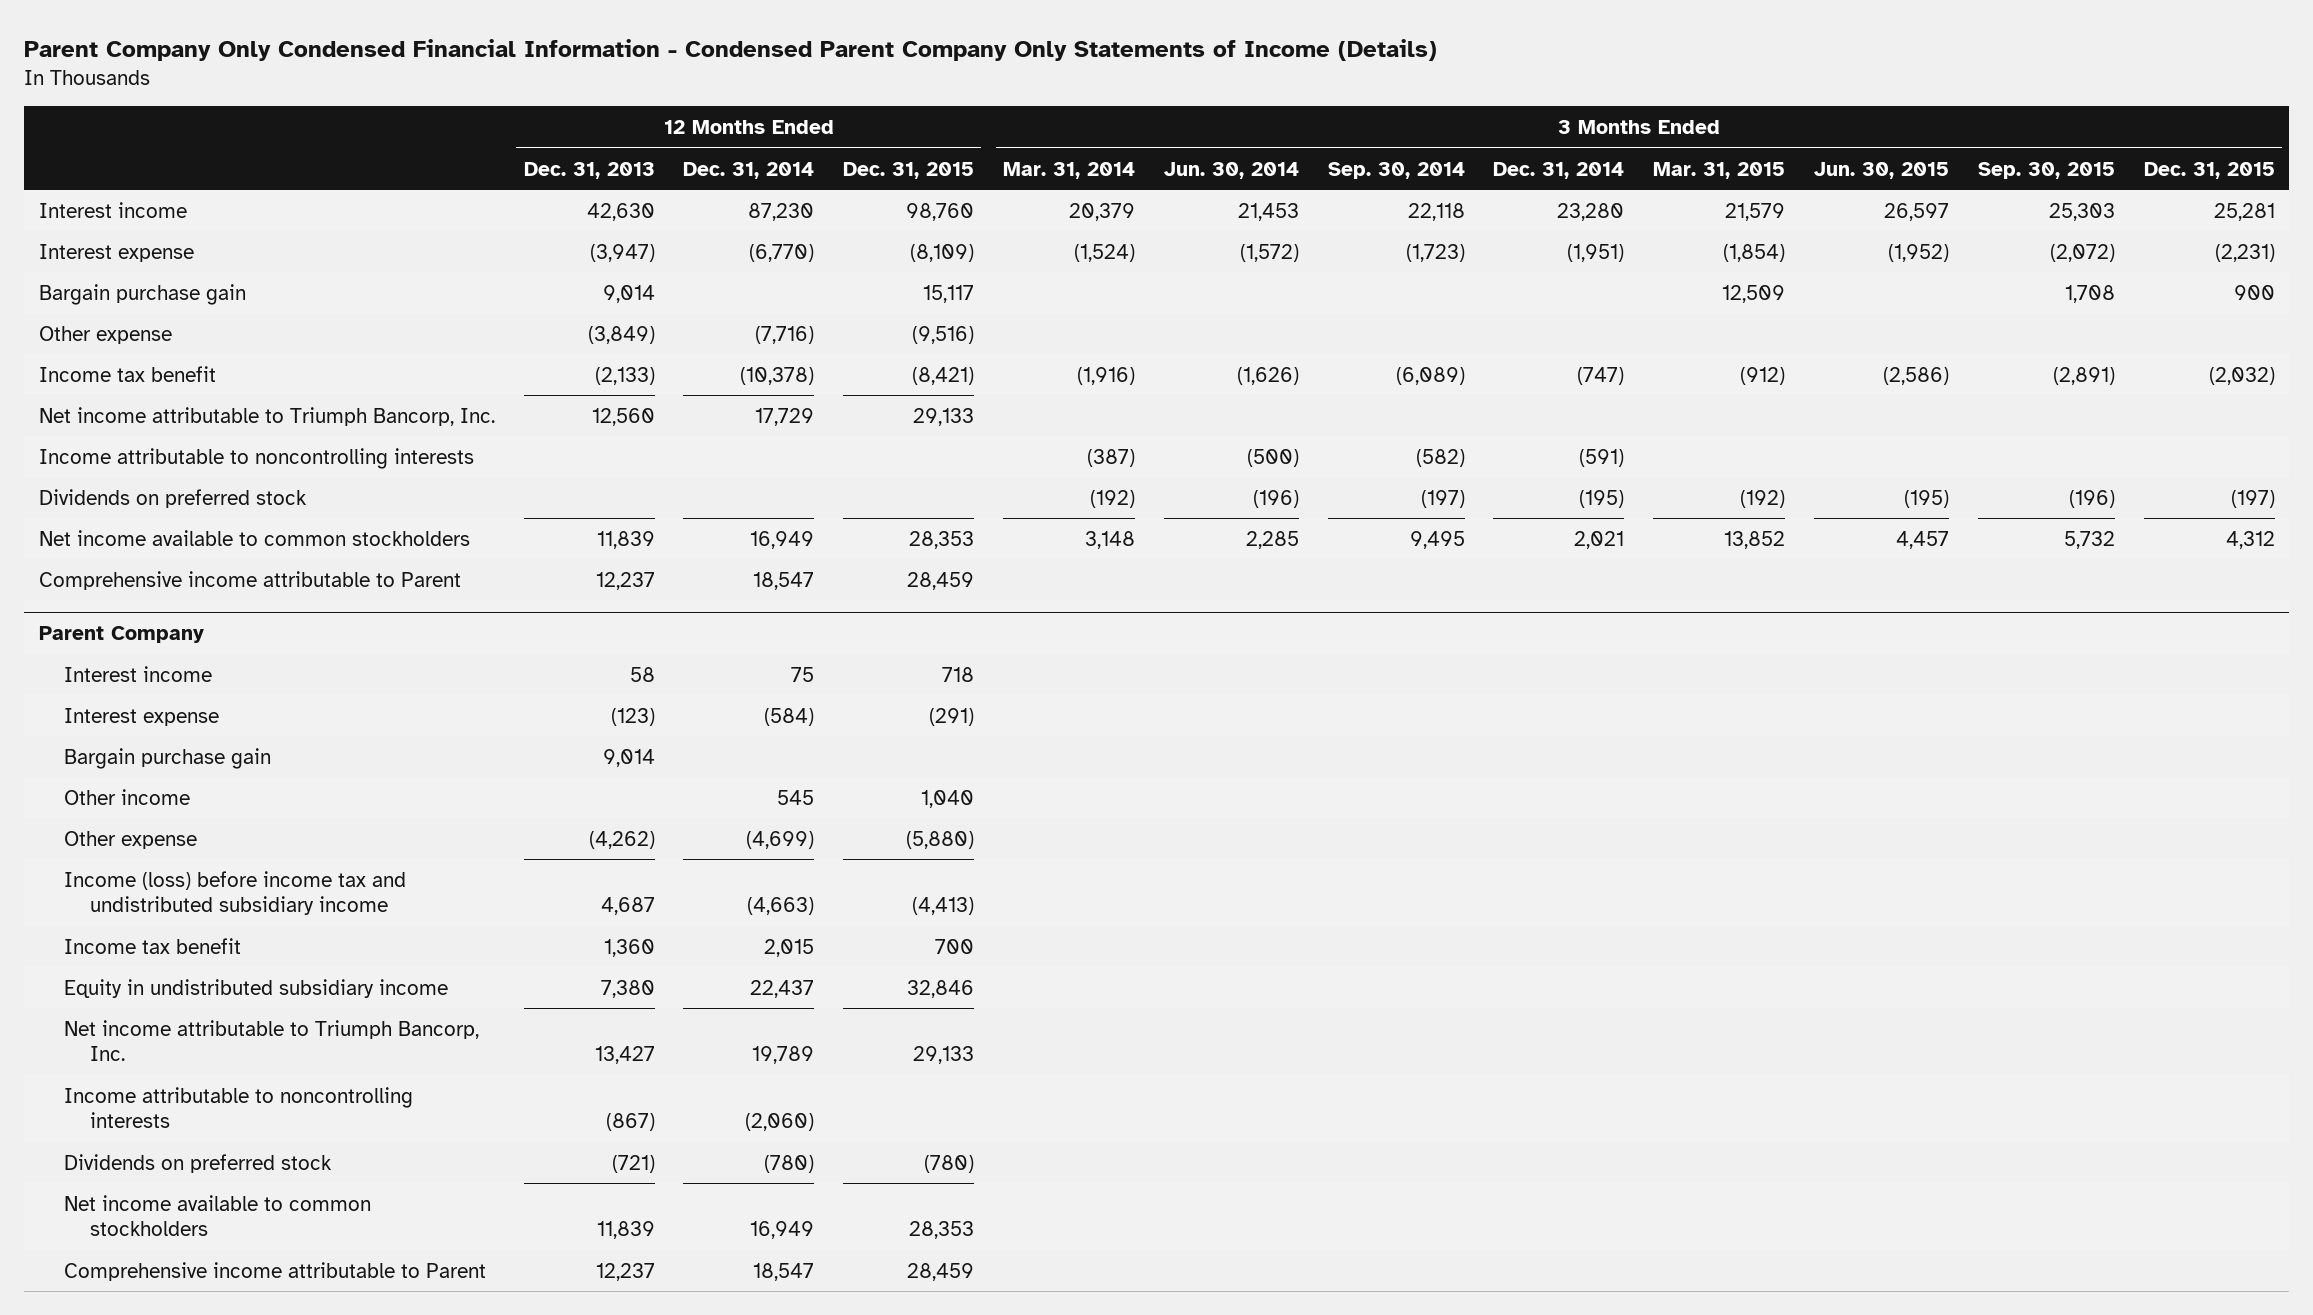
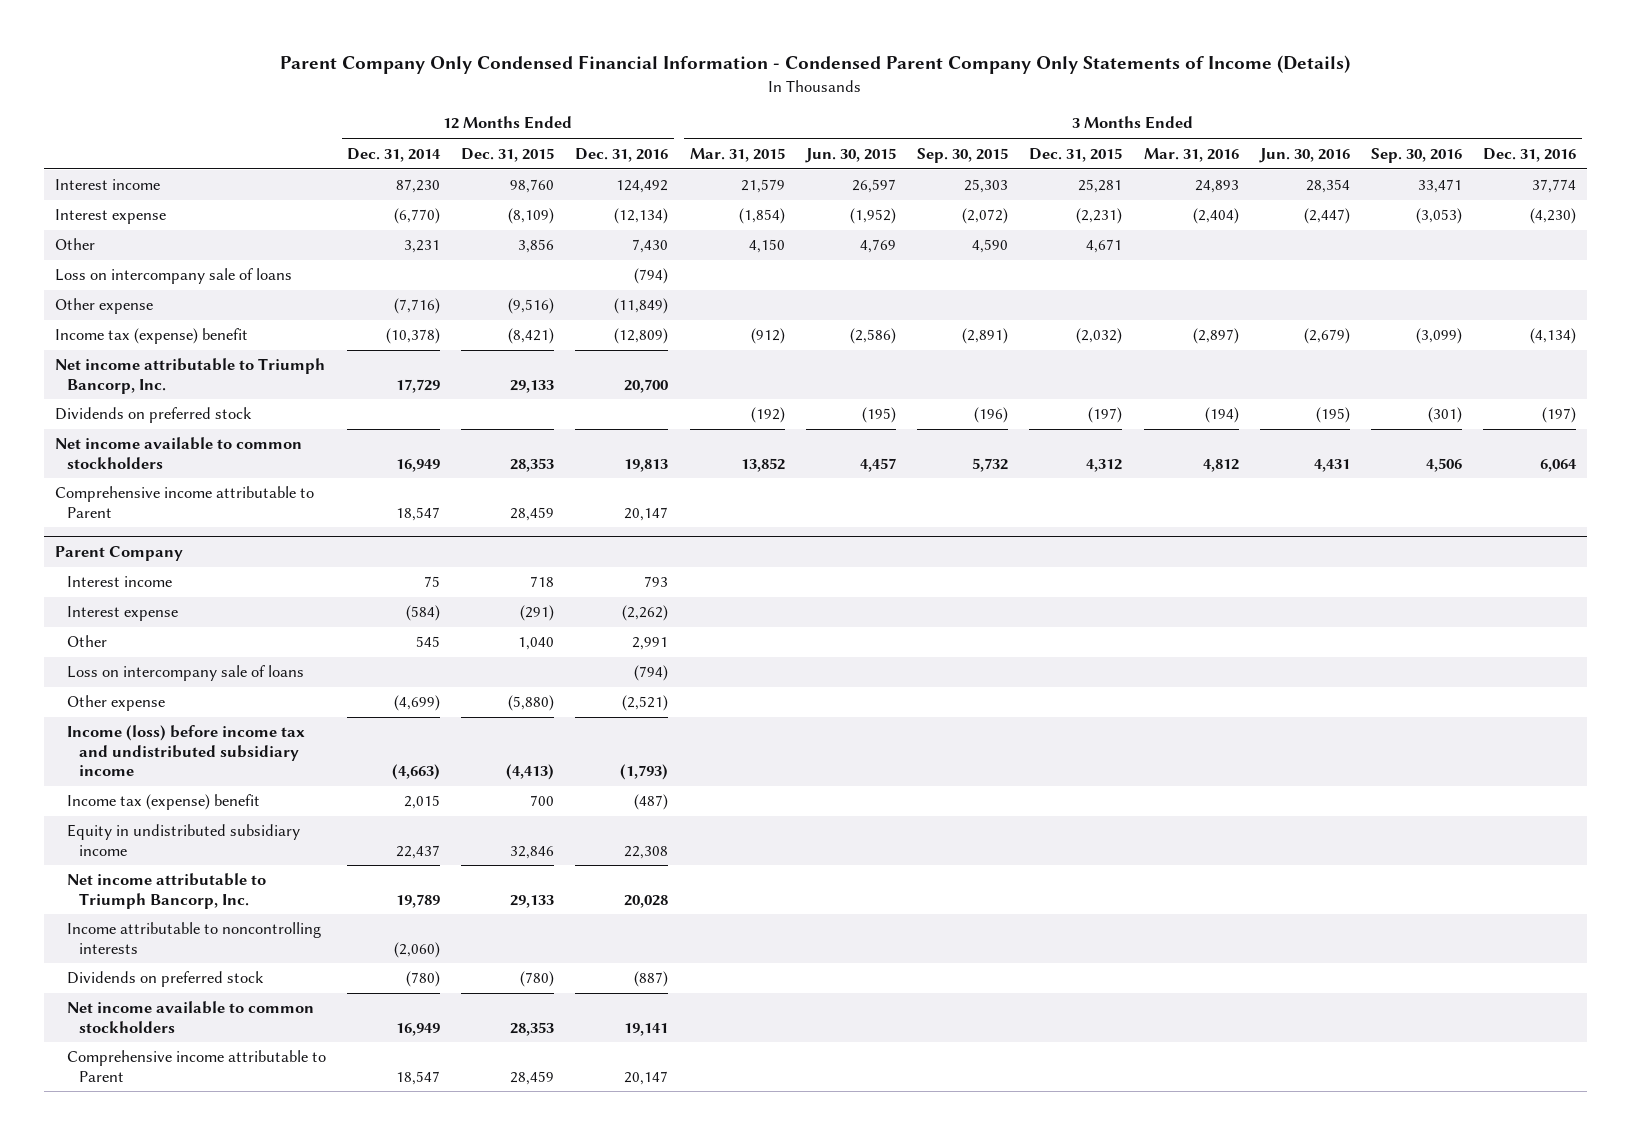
[523,161,655,179] Dec. 31, 2013 -> none
[1002,161,1135,179] Mar. 31, 2014 -> none
[1163,161,1299,179] Jun. 30, 2014 -> none
[1327,161,1465,179] Sep. 30, 2014 -> none
[1493,161,1625,179] Dec. 31, 2014 -> none
none -> [575,147,669,162] Dec. 31, 2016
none -> [1143,147,1239,162] Mar. 31, 2016
none -> [1258,147,1350,163] Jun. 30, 2016
none -> [1371,147,1463,163] Sep. 30, 2016
none -> [1483,147,1577,162] Dec. 31, 2016
[38,283,246,305] Bargain purchase gain -> none
none -> [54,238,95,251] Other
none -> [54,268,292,285] Loss on intercompany sale of loans
[38,365,216,382] Income tax benefit -> [54,328,248,345] Income tax (expense) benefit
[38,447,474,469] Income attributable to noncontrolling interests -> none
[64,747,272,769] Bargain purchase gain -> none
[64,788,191,805] Other income -> [66,635,107,648] Other
none -> [66,665,304,682] Loss on intercompany sale of loans
[64,937,242,954] Income tax benefit -> [66,794,260,811] Income tax (expense) benefit

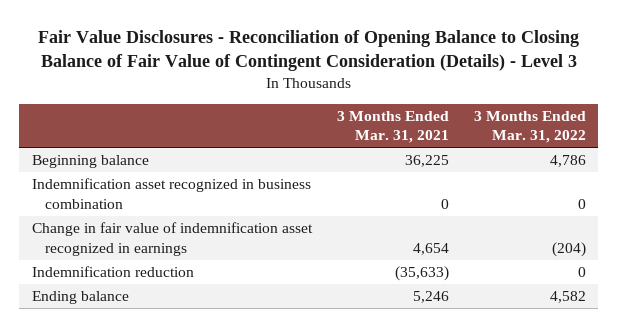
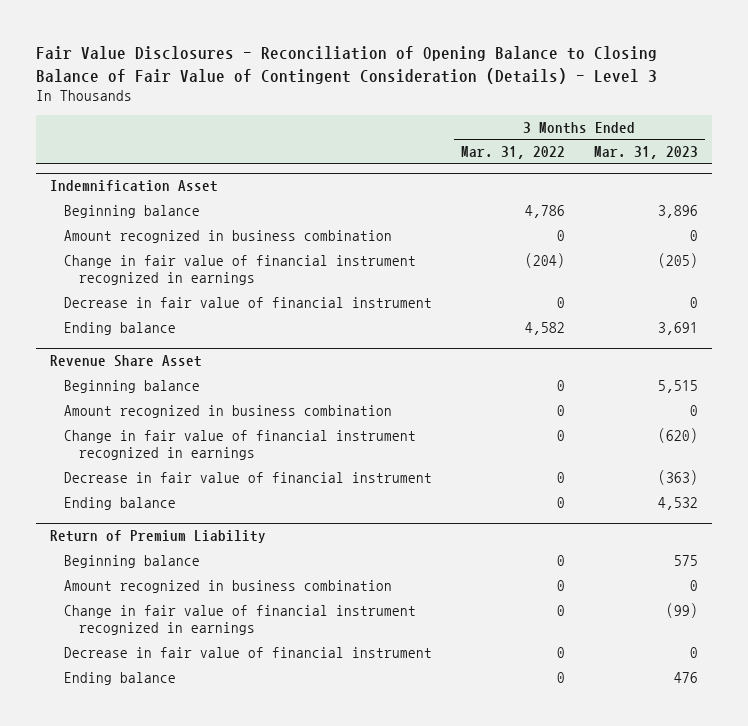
[336,110,449,144] 3 Months Ended Mar. 31, 2021 -> none
none -> [593,146,698,160] Mar. 31, 2023
none -> [50,180,219,193] Indemnification Asset
[31,178,311,209] Indemnification asset recognized in business combination -> [64,229,393,243] Amount recognized in business combination
[31,222,313,256] Change in fair value of indemnification asset recognized in earnings -> [64,254,417,285] Change in fair value of financial instrument recognized in earnings
[31,266,194,278] Indemnification reduction -> [64,296,433,308] Decrease in fair value of financial instrument
none -> [50,355,203,368] Revenue Share Asset
none -> [64,379,201,393] Beginning balance
none -> [64,404,393,418] Amount recognized in business combination
none -> [64,429,417,460] Change in fair value of financial instrument recognized in earnings
none -> [64,471,433,483] Decrease in fair value of financial instrument
none -> [64,496,177,510] Ending balance
none -> [50,530,267,544] Return of Premium Liability
none -> [64,554,201,568] Beginning balance
none -> [64,579,393,593] Amount recognized in business combination
none -> [64,604,417,635] Change in fair value of financial instrument recognized in earnings
none -> [64,646,433,658] Decrease in fair value of financial instrument
none -> [64,671,177,685] Ending balance

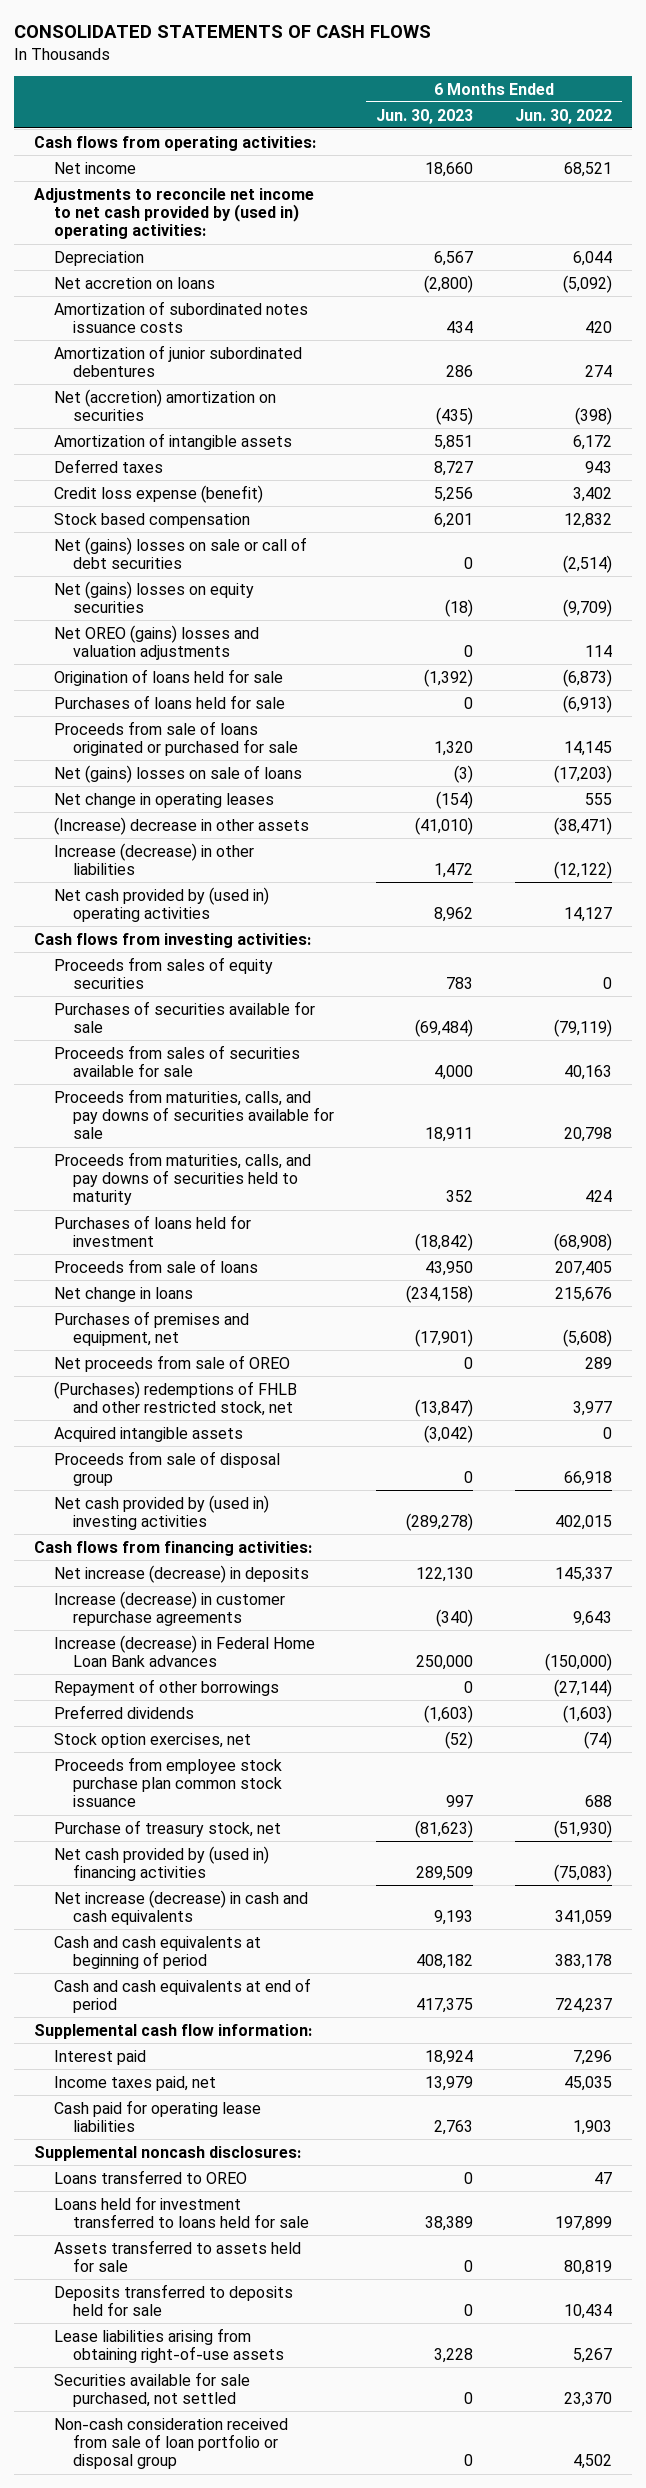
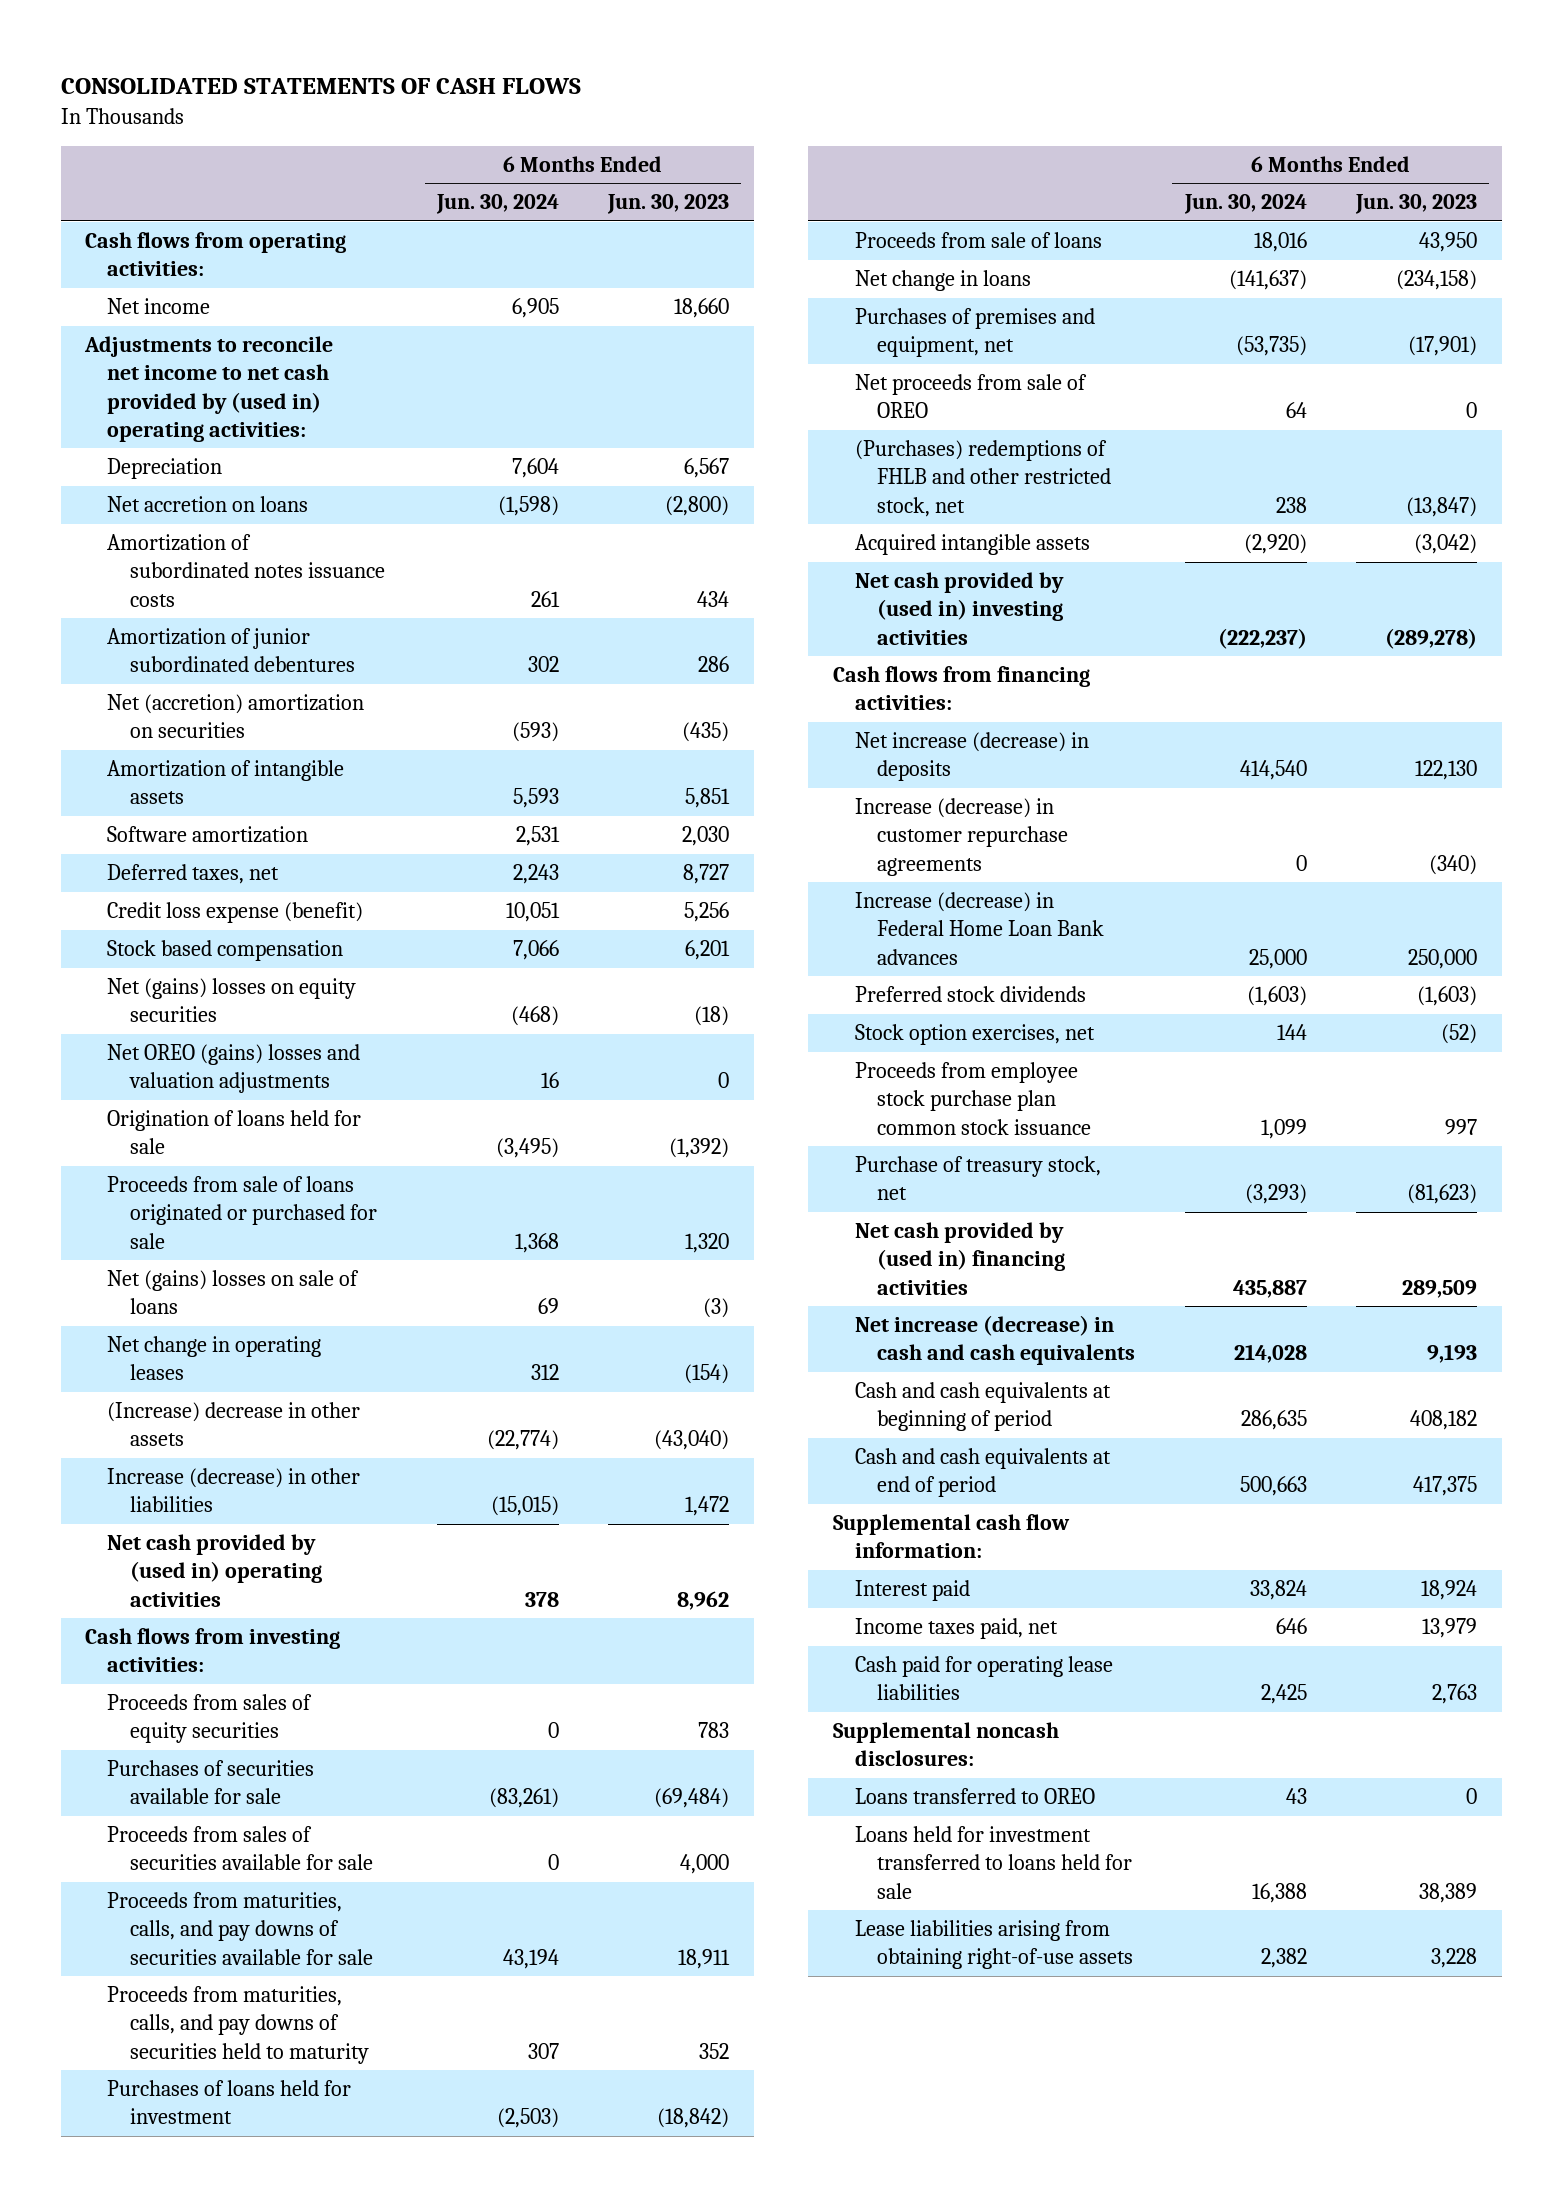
[514,108,612,124] Jun. 30, 2022 -> none
none -> [435,194,559,215] Jun. 30, 2024
none -> [107,826,309,844] Software amortization
[53,458,163,473] Deferred taxes -> [107,864,280,885] Deferred taxes, net
[53,536,307,569] Net (gains) losses on sale or call of debt securities -> none
[53,694,285,709] Purchases of loans held for sale -> none
[414,816,473,835] (41,010) -> [654,1430,730,1451] (43,040)
[53,1450,280,1486] Proceeds from sale of disposal group -> none
[53,1678,279,1696] Repayment of other borrowings -> none
[53,1704,194,1719] Preferred dividends -> [855,986,1087,1003] Preferred stock dividends
[53,2239,301,2272] Assets transferred to assets held for sale -> none
[53,2283,293,2316] Deposits transferred to deposits held for sale -> none
[53,2371,250,2407] Securities available for sale purchased, not settled -> none
[53,2417,288,2470] Non-cash consideration received from sale of loan portfolio or disposal group -> none

